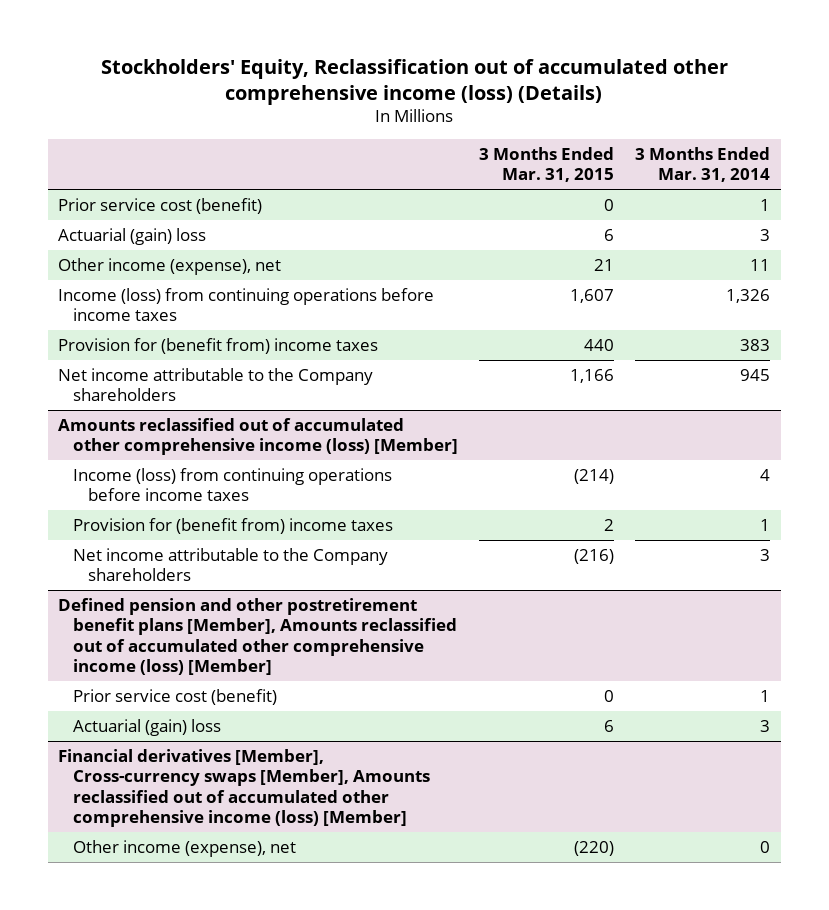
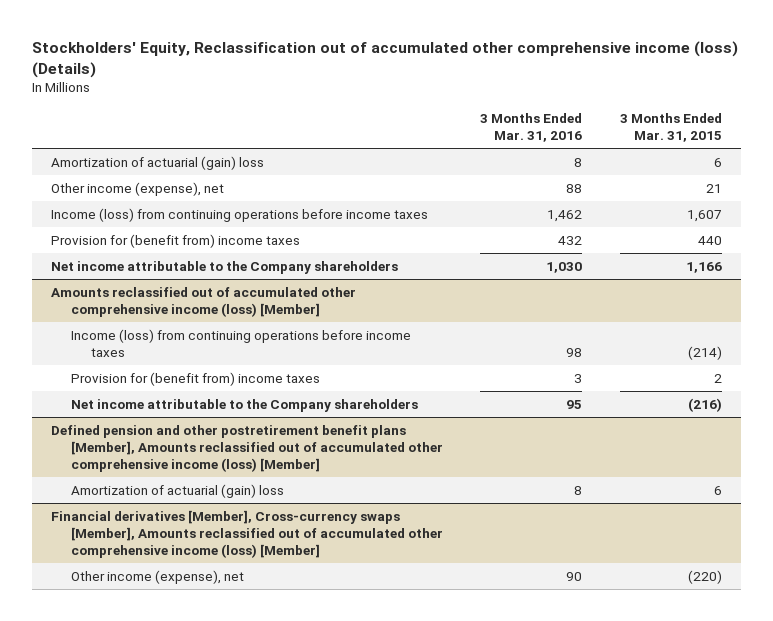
[635,147,771,183] 3 Months Ended Mar. 31, 2014 -> none
none -> [480,113,583,143] 3 Months Ended Mar. 31, 2016
[58,197,263,214] Prior service cost (benefit) -> none
[58,227,207,245] Actuarial (gain) loss -> [51,155,265,170] Amortization of actuarial (gain) loss
[73,688,278,705] Prior service cost (benefit) -> none
[73,718,222,736] Actuarial (gain) loss -> [70,483,284,498] Amortization of actuarial (gain) loss

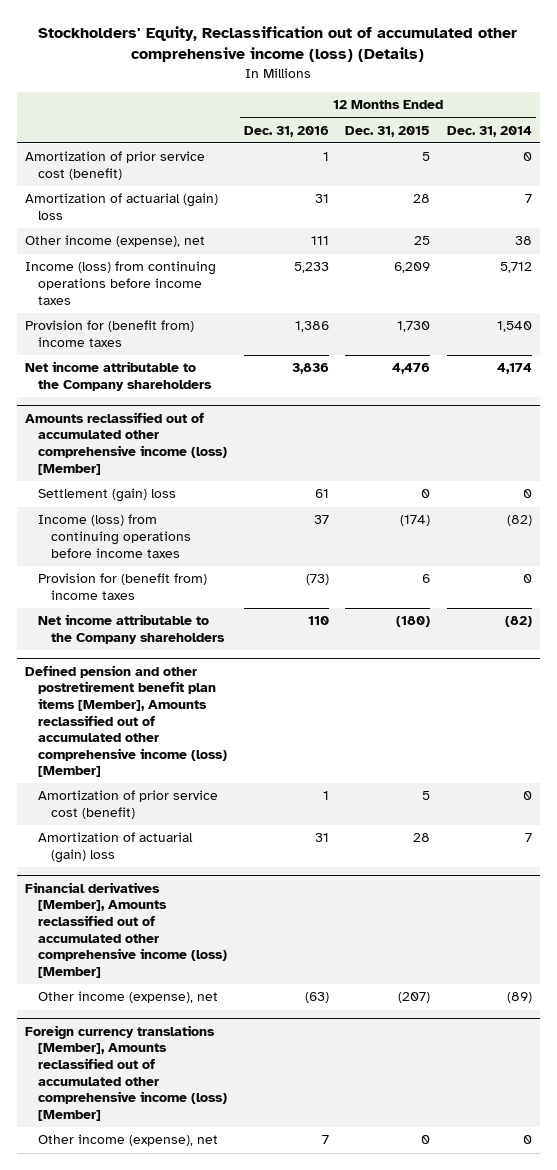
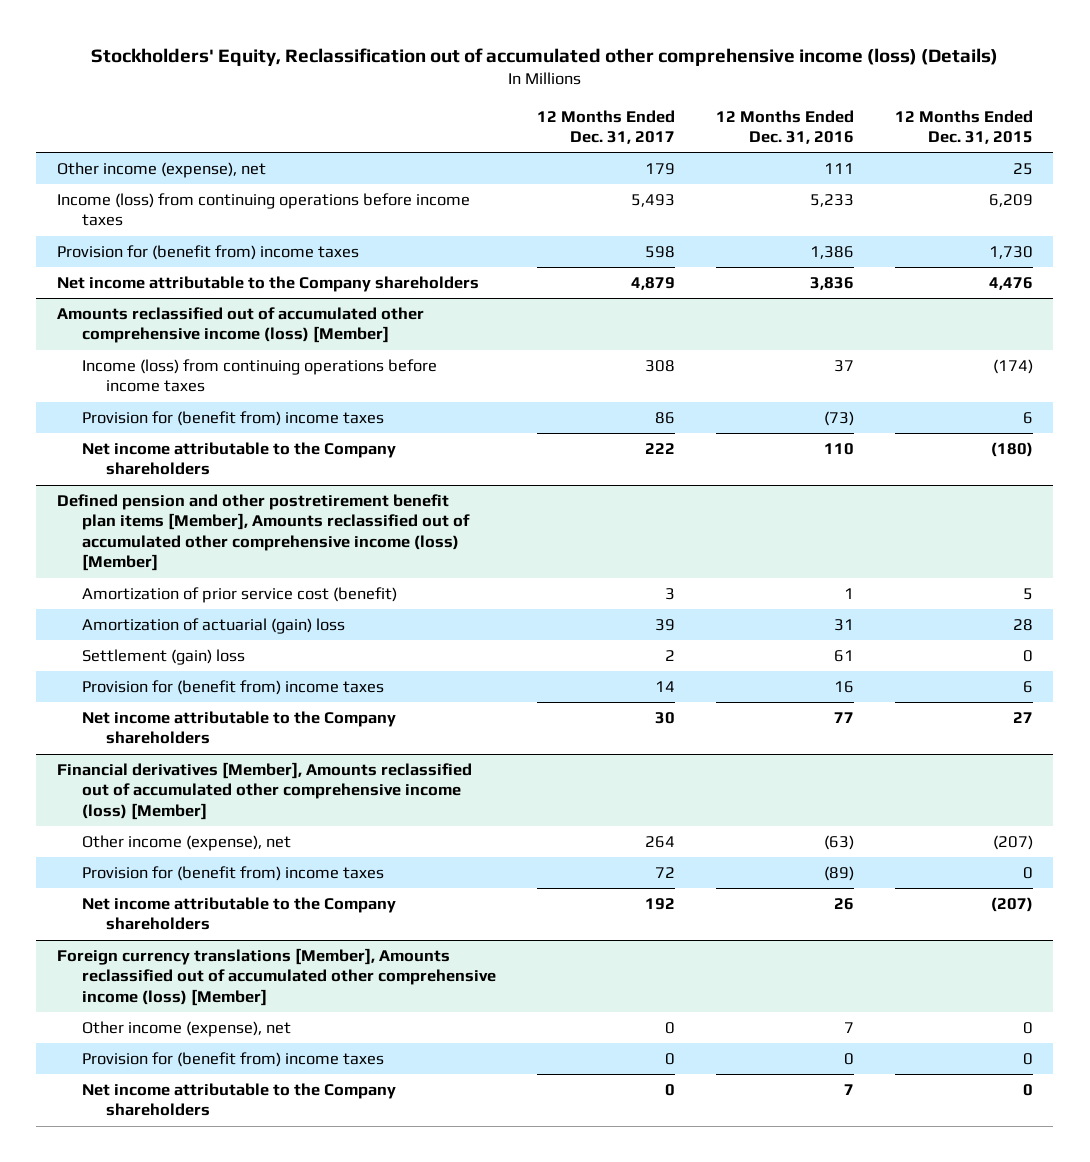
[446,125,532,137] Dec. 31, 2014 -> none
none -> [536,109,675,145] 12 Months Ended Dec. 31, 2017
[24,151,205,181] Amortization of prior service cost (benefit) -> none
[24,193,218,221] Amortization of actuarial (gain) loss -> none
[38,488,177,503] Settlement (gain) loss -> none
none -> [81,648,245,665] Settlement (gain) loss
none -> [81,679,384,695] Provision for (benefit from) income taxes
none -> [81,710,396,745] Net income attributable to the Company shareholders
none -> [81,865,384,881] Provision for (benefit from) income taxes
none -> [81,896,396,931] Net income attributable to the Company shareholders
none -> [81,1051,384,1067] Provision for (benefit from) income taxes
none -> [81,1082,396,1117] Net income attributable to the Company shareholders

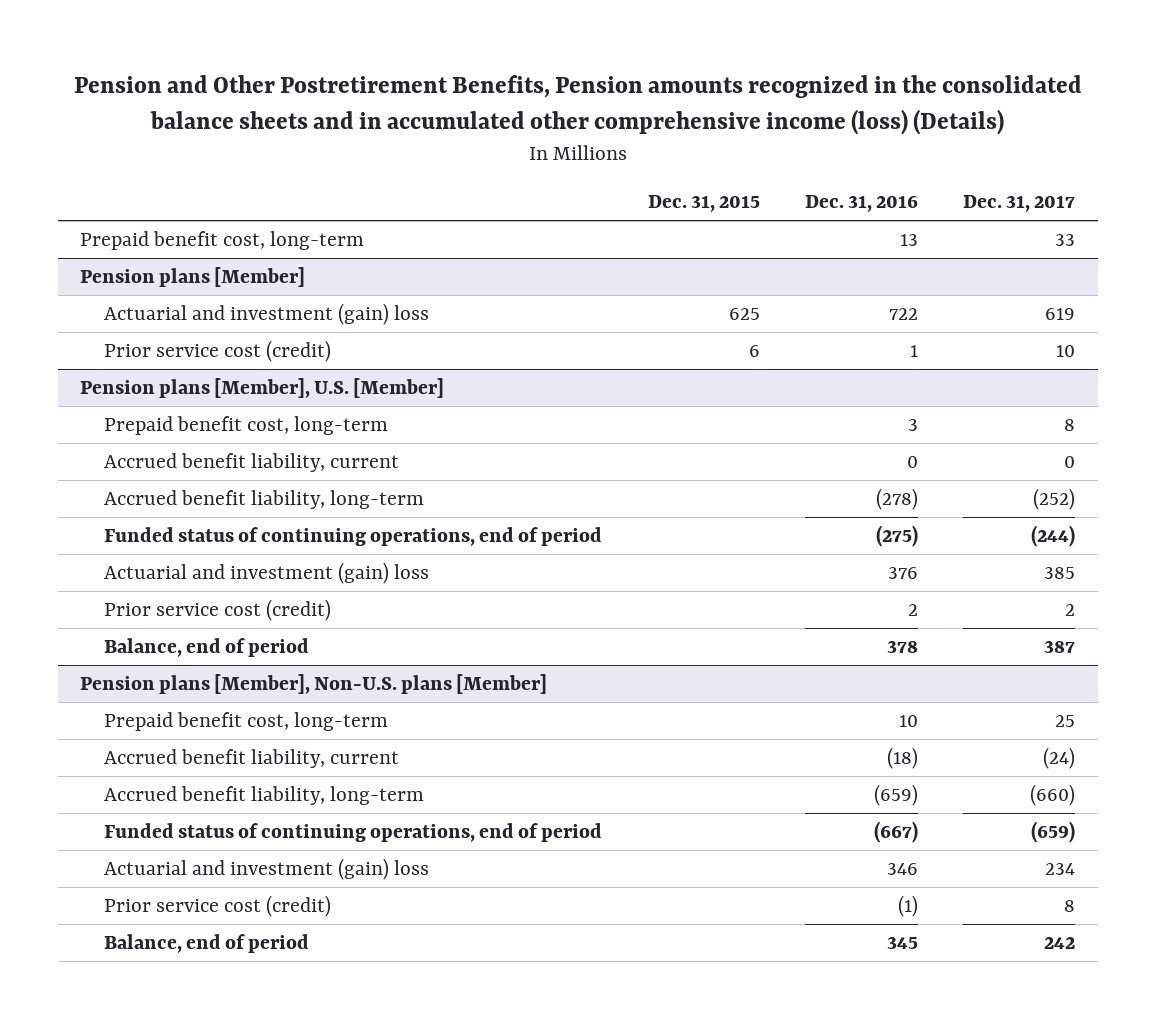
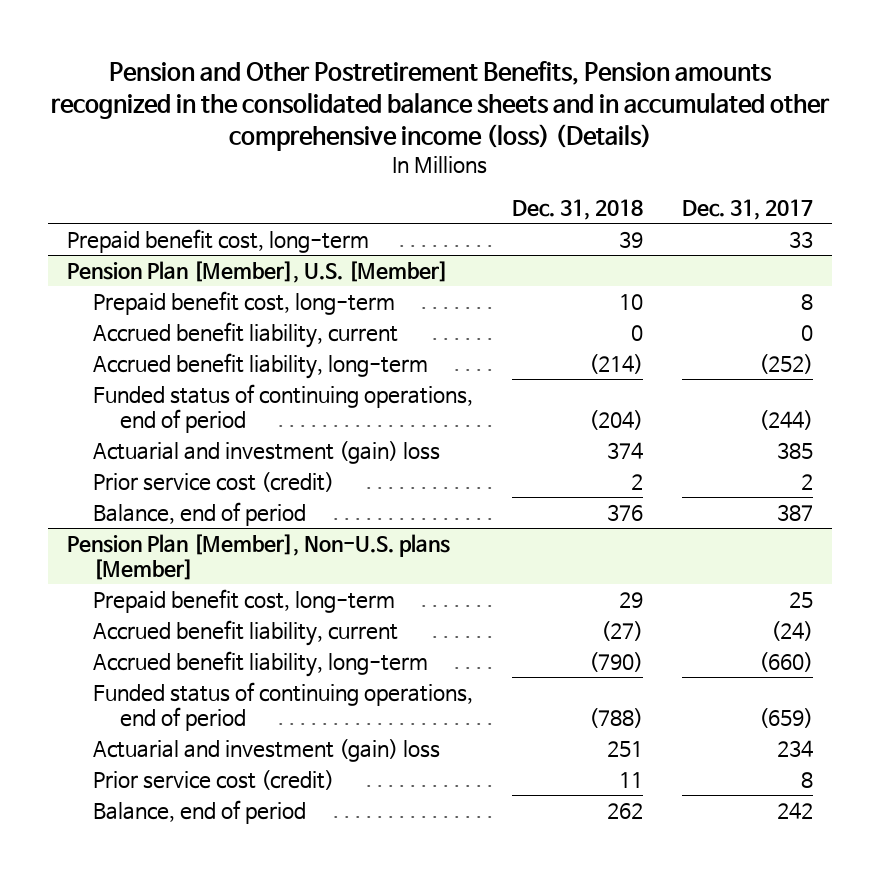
[647,194,760,212] Dec. 31, 2015 -> none
[804,194,918,212] Dec. 31, 2016 -> none
none -> [511,199,643,221] Dec. 31, 2018
[80,267,306,288] Pension plans [Member] -> none
[104,303,430,326] Actuarial and investment (gain) loss -> none
[104,340,332,363] Prior service cost (credit) -> none
[80,378,445,399] Pension plans [Member], U.S. [Member] -> [67,260,449,283] Pension Plan [Member], U.S. [Member]
[80,674,548,695] Pension plans [Member], Non-U.S. plans [Member] -> [67,533,451,580] Pension Plan [Member], Non-U.S. plans [Member]

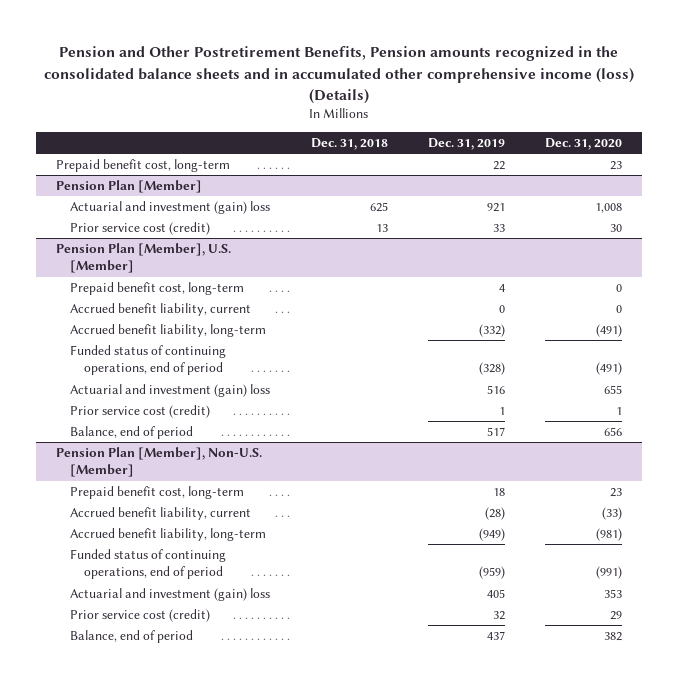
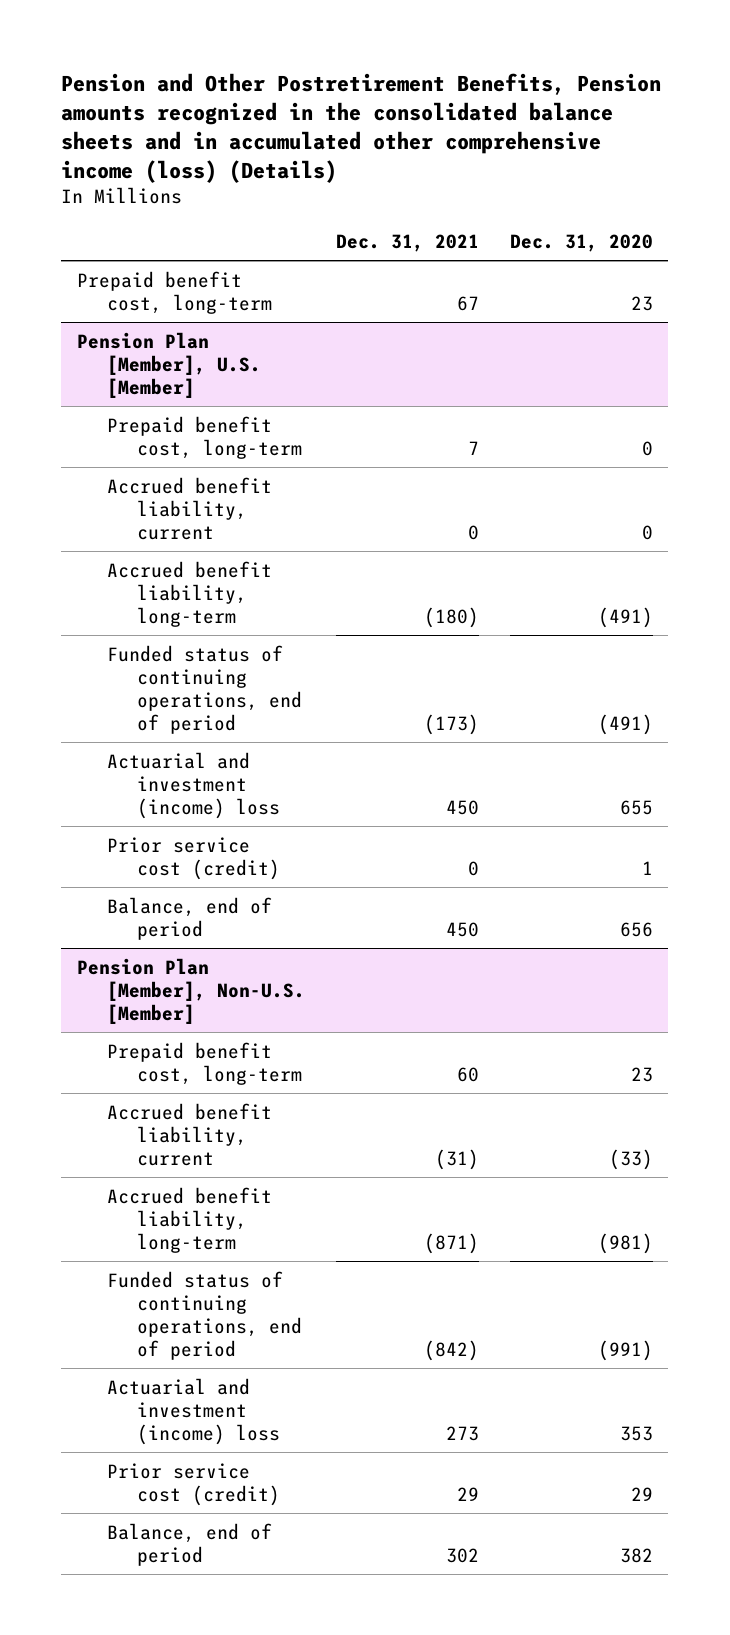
[310,138,388,151] Dec. 31, 2018 -> none
[427,138,505,151] Dec. 31, 2019 -> none
none -> [335,233,479,252] Dec. 31, 2021
[56,180,203,194] Pension Plan [Member] -> none
[70,201,271,215] Actuarial and investment (gain) loss -> none
[70,222,211,236] Prior service cost (credit) -> none
[70,384,271,398] Actuarial and investment (gain) loss -> [106,751,280,819] Actuarial and investment (income) loss
[70,588,271,602] Actuarial and investment (gain) loss -> [106,1377,280,1445] Actuarial and investment (income) loss

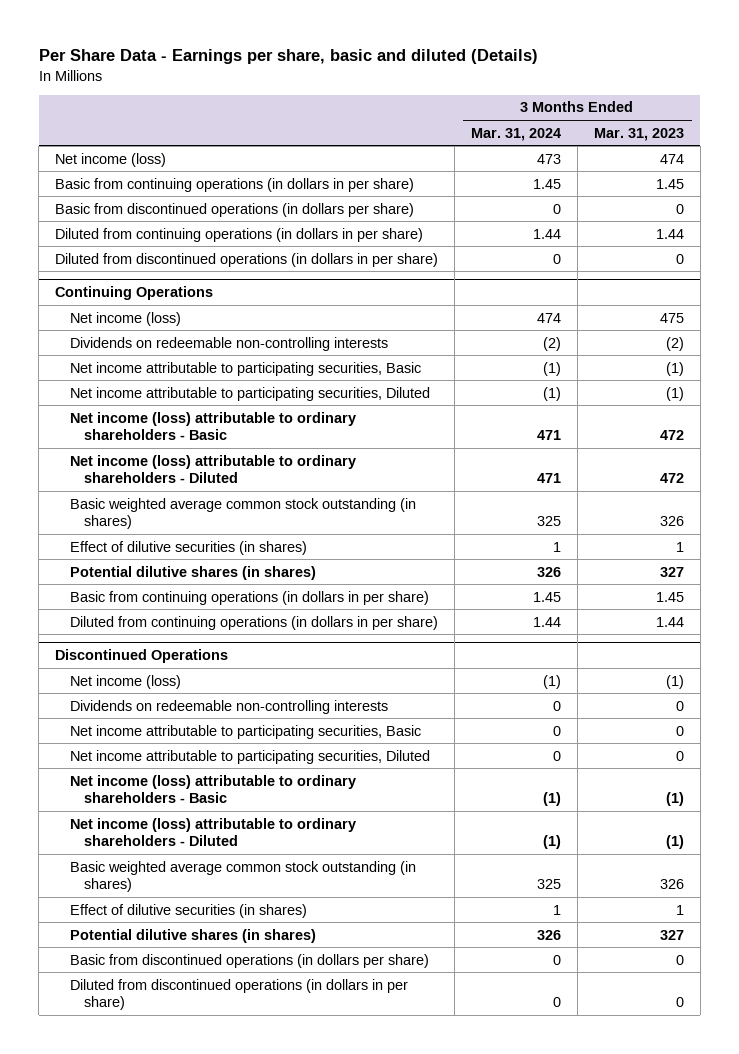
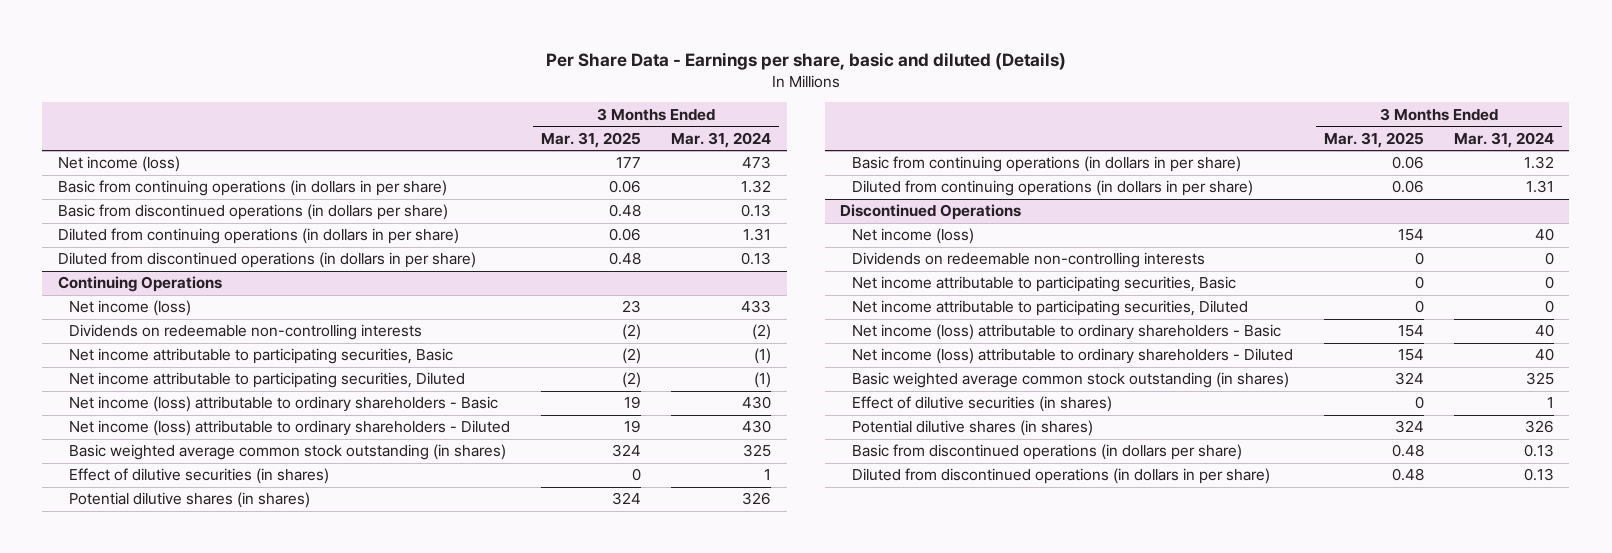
[593,127,684,141] Mar. 31, 2023 -> none
none -> [540,131,641,148] Mar. 31, 2025
[533,178,562,189] 1.45 -> [741,180,772,194] 1.32
[553,203,562,214] 0 -> [741,204,772,218] 0.13
[533,228,562,239] 1.44 -> [743,228,772,242] 1.31
[553,253,562,264] 0 -> [741,252,772,266] 0.13
[537,312,562,323] 474 -> [741,300,772,314] 433
[537,429,562,440] 471 -> [742,396,772,410] 430
[537,472,562,483] 471 -> [742,420,772,434] 430
[533,591,562,602] 1.45 -> [1524,156,1555,170] 1.32
[533,616,562,627] 1.44 -> [1526,180,1555,194] 1.31
[543,674,562,689] (1) -> [1535,228,1555,242] 40
[543,791,562,806] (1) -> [1535,324,1555,338] 40
[543,834,562,849] (1) -> [1535,348,1555,362] 40
[553,954,562,965] 0 -> [1524,444,1555,458] 0.13
[553,996,562,1007] 0 -> [1524,468,1555,482] 0.13

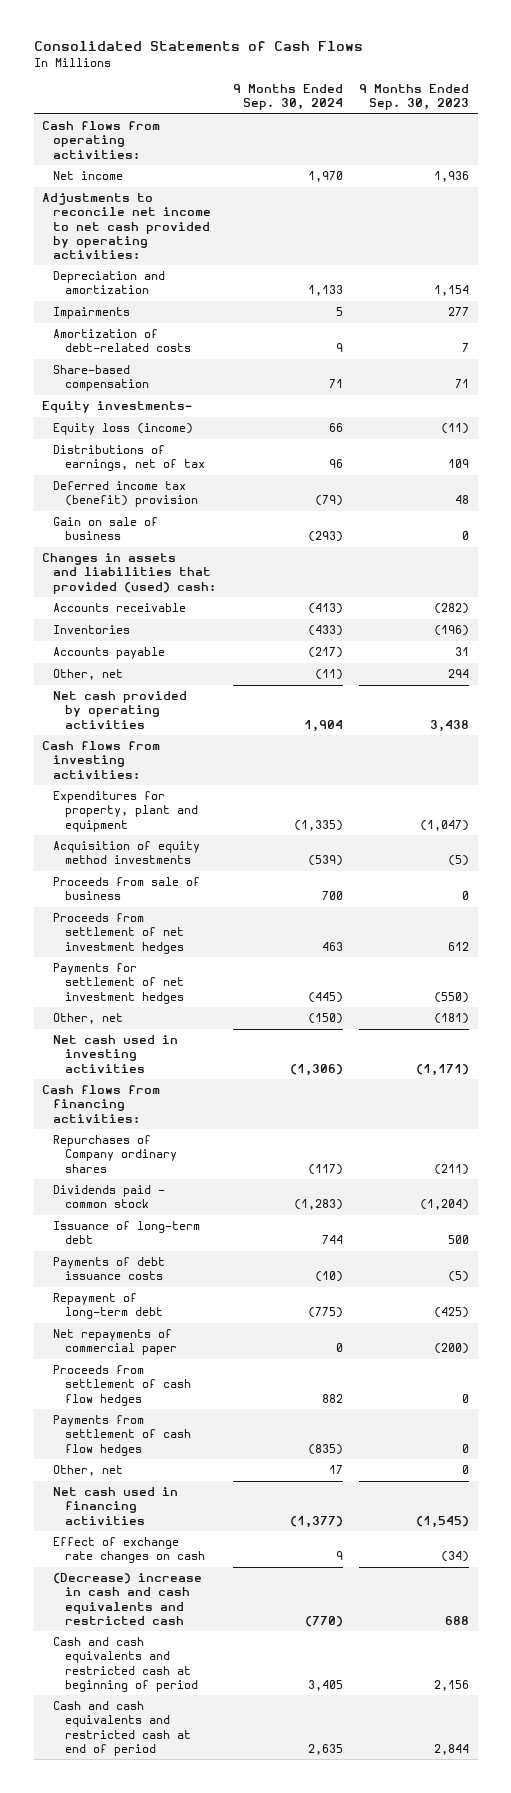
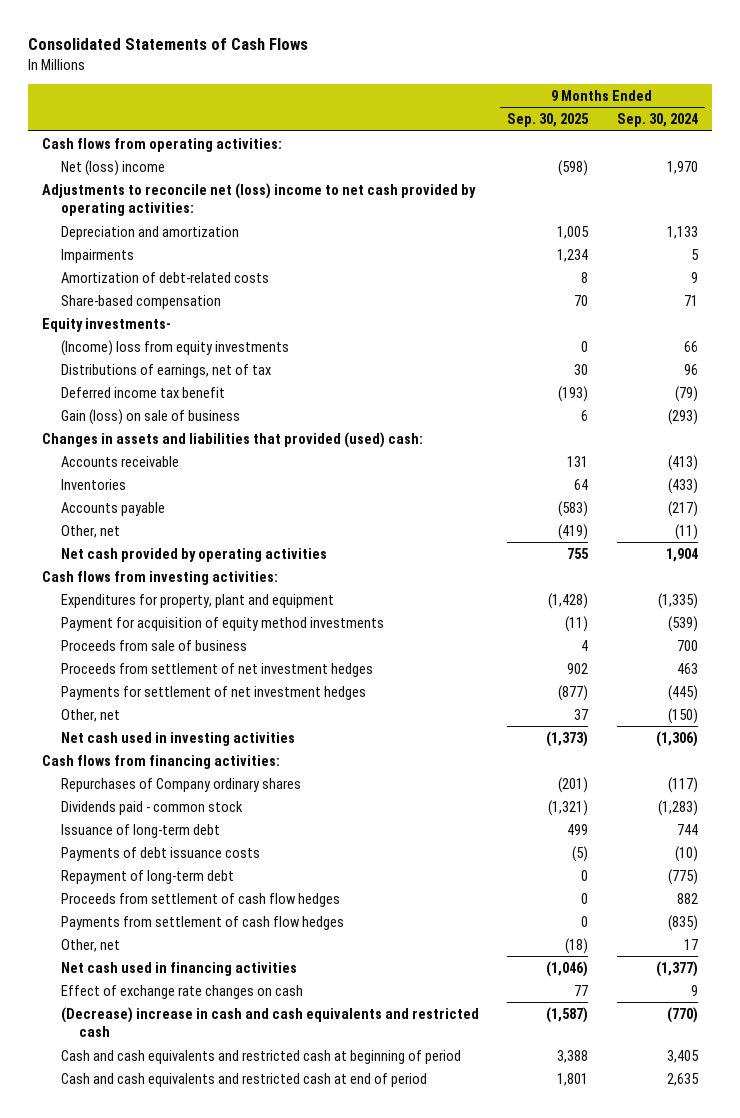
[359,84,470,111] 9 Months Ended Sep. 30, 2023 -> none
none -> [507,113,590,128] Sep. 30, 2025
[53,171,124,181] Net income -> [60,159,165,176] Net (loss) income
[41,193,212,259] Adjustments to reconcile net income to net cash provided by operating activities: -> [42,182,477,217] Adjustments to reconcile net (loss) income to net cash provided by operating activities:
[53,423,194,436] Equity loss (income) -> [60,339,289,356] (Income) loss from equity investments
[53,481,198,508] Deferred income tax (benefit) provision -> [60,386,225,398] Deferred income tax benefit
[53,517,159,541] Gain on sale of business -> [60,408,240,425] Gain (loss) on sale of business
[53,841,201,865] Acquisition of equity method investments -> [60,616,384,631] Payment for acquisition of equity method investments
[53,1329,177,1356] Net repayments of commercial paper -> none

